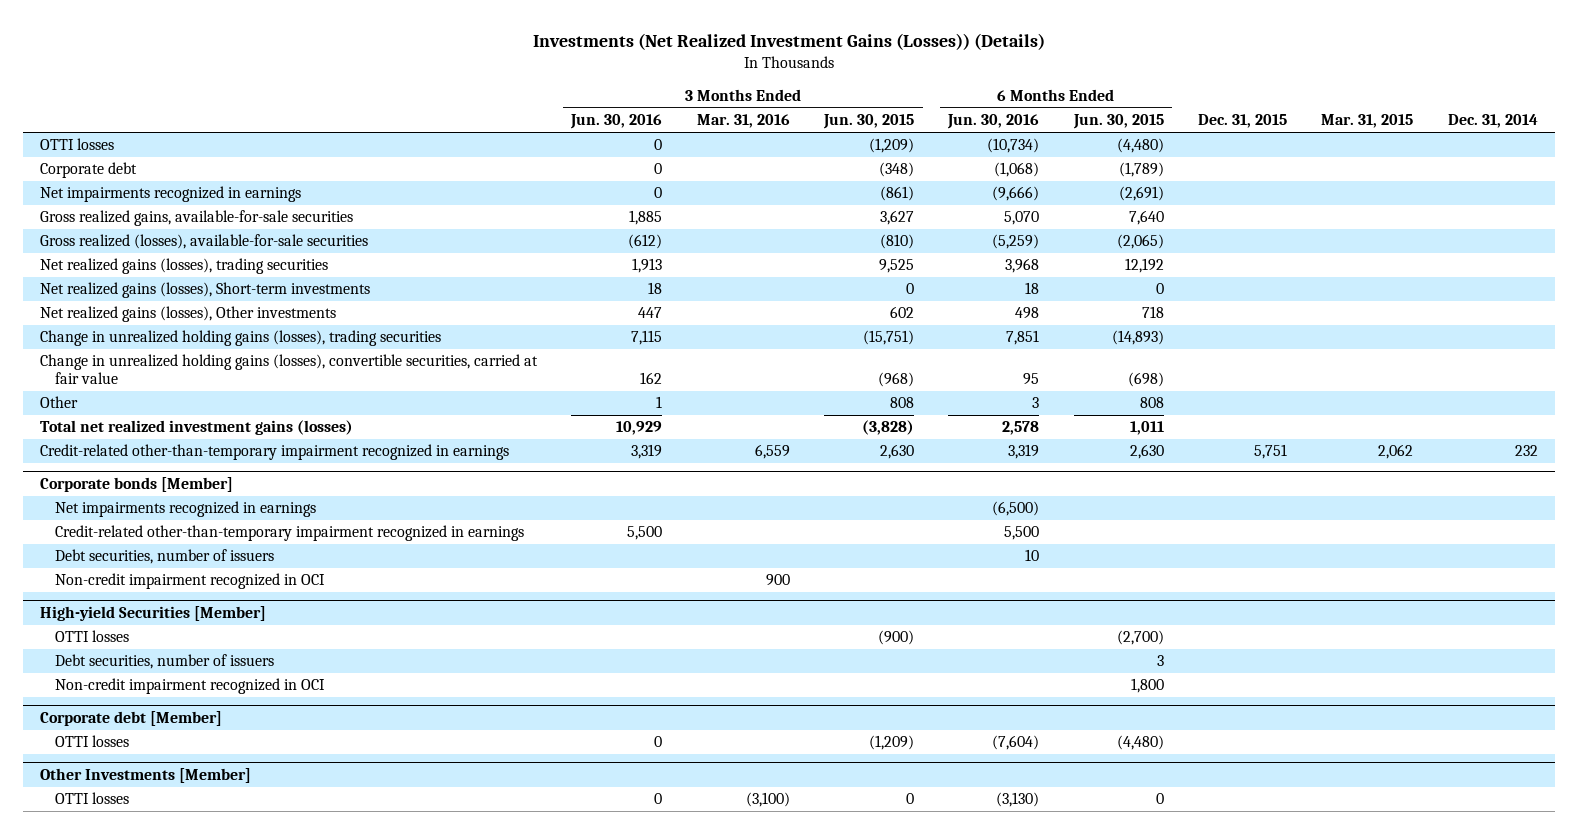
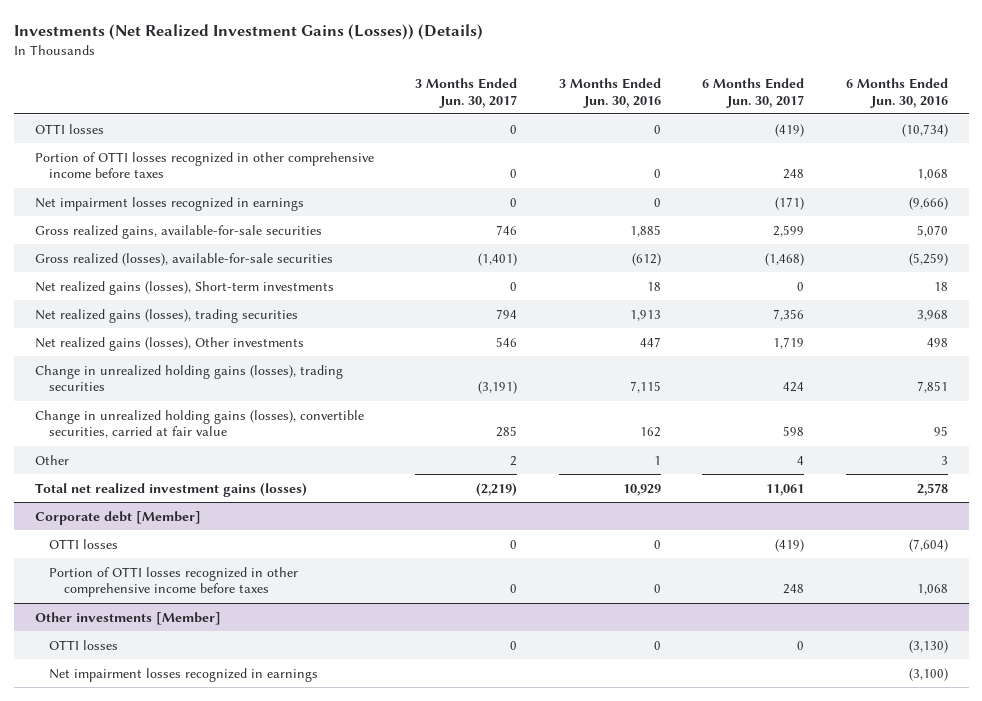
[696,114,790,129] Mar. 31, 2016 -> none
[823,114,915,130] Jun. 30, 2015 -> none
[1072,114,1164,130] Jun. 30, 2015 -> none
[1198,114,1288,129] Dec. 31, 2015 -> none
[1321,114,1414,129] Mar. 31, 2015 -> none
[1447,114,1538,129] Dec. 31, 2014 -> none
none -> [415,77,518,108] 3 Months Ended Jun. 30, 2017
none -> [702,77,805,108] 6 Months Ended Jun. 30, 2017
[40,162,138,179] Corporate debt -> none
none -> [34,151,374,179] Portion of OTTI losses recognized in other comprehensive income before taxes
[40,186,302,203] Net impairments recognized in earnings -> [34,196,304,211] Net impairment losses recognized in earnings
[40,258,329,275] Net realized gains (losses), trading securities -> [34,308,298,323] Net realized gains (losses), trading securities
[40,444,510,461] Credit-related other-than-temporary impairment recognized in earnings -> none
[40,477,234,493] Corporate bonds [Member] -> none
[55,501,317,518] Net impairments recognized in earnings -> none
[55,525,525,542] Credit-related other-than-temporary impairment recognized in earnings -> none
[55,549,275,565] Debt securities, number of issuers -> none
[55,573,326,590] Non-credit impairment recognized in OCI -> none
[40,606,267,622] High-yield Securities [Member] -> none
[55,630,130,643] OTTI losses -> none
[55,654,275,670] Debt securities, number of issuers -> none
[55,678,326,695] Non-credit impairment recognized in OCI -> none
none -> [49,566,299,598] Portion of OTTI losses recognized in other comprehensive income before taxes
[40,768,252,784] Other Investments [Member] -> [34,611,221,625] Other investments [Member]
none -> [49,667,319,682] Net impairment losses recognized in earnings

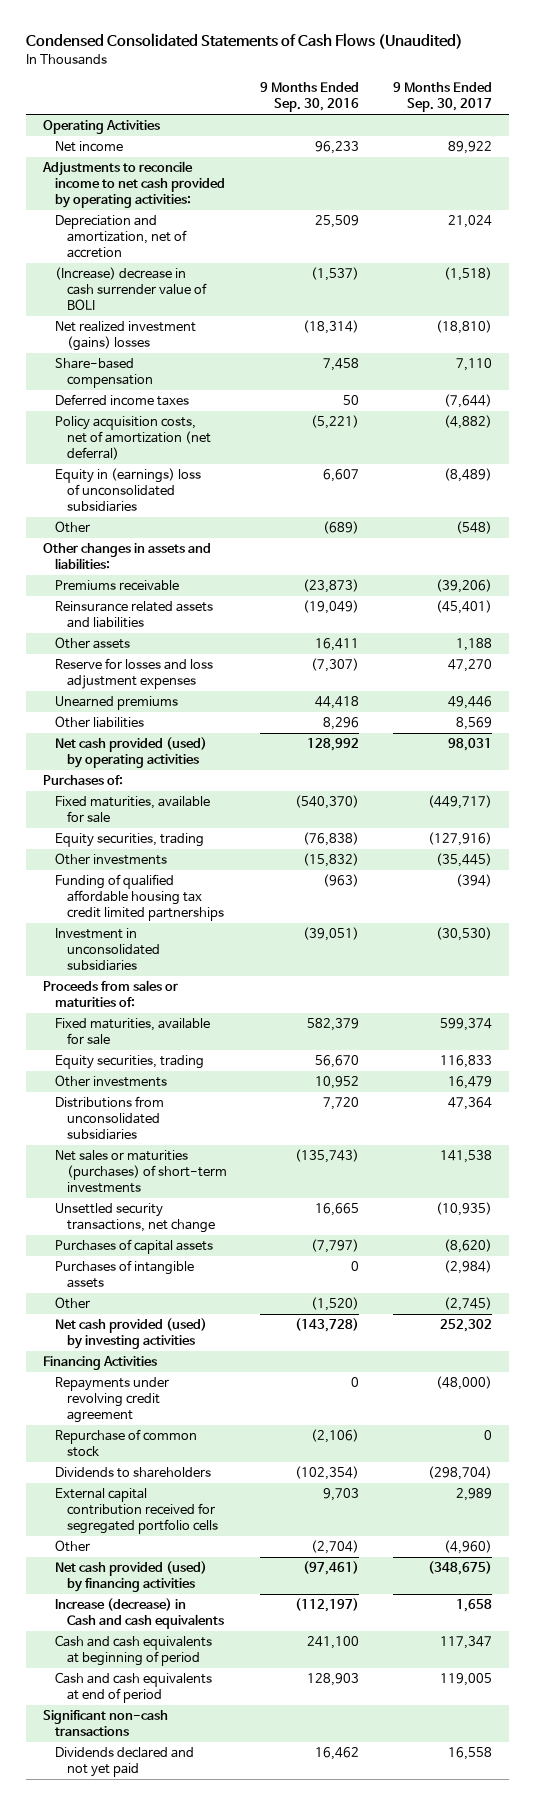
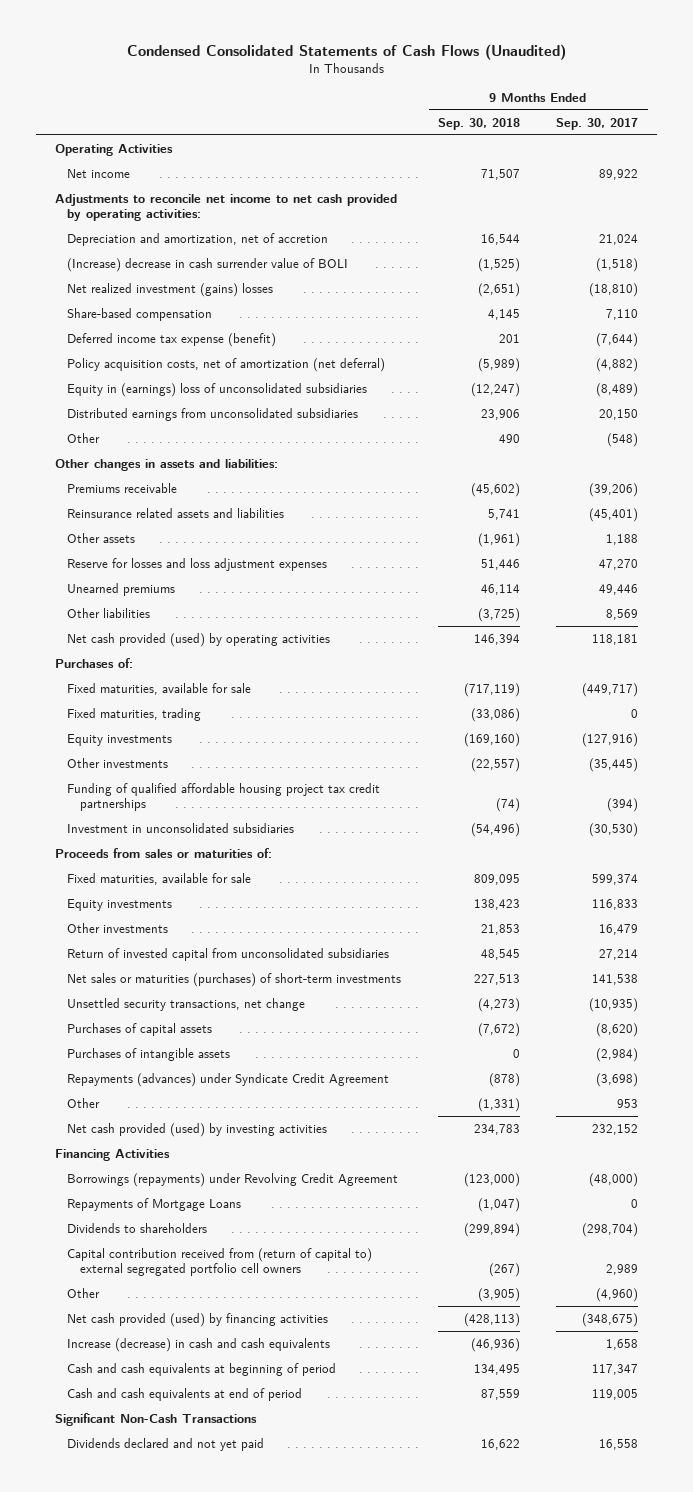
[260,82,360,113] 9 Months Ended Sep. 30, 2016 -> none
none -> [437,117,520,130] Sep. 30, 2018
[41,161,225,209] Adjustments to reconcile income to net cash provided by operating activities: -> [54,193,397,221] Adjustments to reconcile net income to net cash provided by operating activities:
[54,394,189,407] Deferred income taxes -> [67,332,277,347] Deferred income tax expense (benefit)
none -> [67,407,359,421] Distributed earnings from unconsolidated subsidiaries
[448,738,493,752] 98,031 -> [592,633,639,645] 118,181
[54,833,204,848] Equity securities, trading -> [67,707,202,721] Fixed maturities, trading
[428,832,493,847] (127,916) -> [631,708,639,718] 0
none -> [67,733,173,746] Equity investments
[54,874,224,922] Funding of qualified affordable housing tax credit limited partnerships -> [67,782,381,811] Funding of qualified affordable housing project tax credit partnerships
[54,1055,204,1070] Equity securities, trading -> [67,898,173,911] Equity investments
[54,1096,164,1141] Distributions from unconsolidated subsidiaries -> none
none -> [67,947,390,961] Return of invested capital from unconsolidated subsidiaries
none -> [67,1072,390,1087] Repayments (advances) under Syndicate Credit Agreement
[444,1297,493,1312] (2,745) -> [617,1098,639,1108] 953
[440,1319,493,1333] 252,302 -> [592,1123,639,1135] 232,152
[54,1429,197,1458] Repurchase of common stock -> none
[54,1377,169,1424] Repayments under revolving credit agreement -> [67,1172,399,1187] Borrowings (repayments) under Revolving Credit Agreement
none -> [67,1197,242,1211] Repayments of Mortgage Loans
[54,1488,218,1535] External capital contribution received for segregated portfolio cells -> [67,1247,373,1276] Capital contribution received from (return of capital to) external segregated portfolio cell owners
[54,1598,224,1630] Increase (decrease) in Cash and cash equivalents -> [67,1337,331,1352] Increase (decrease) in cash and cash equivalents
[42,1710,168,1737] Significant non-cash transactions -> [54,1412,257,1426] Significant Non-Cash Transactions

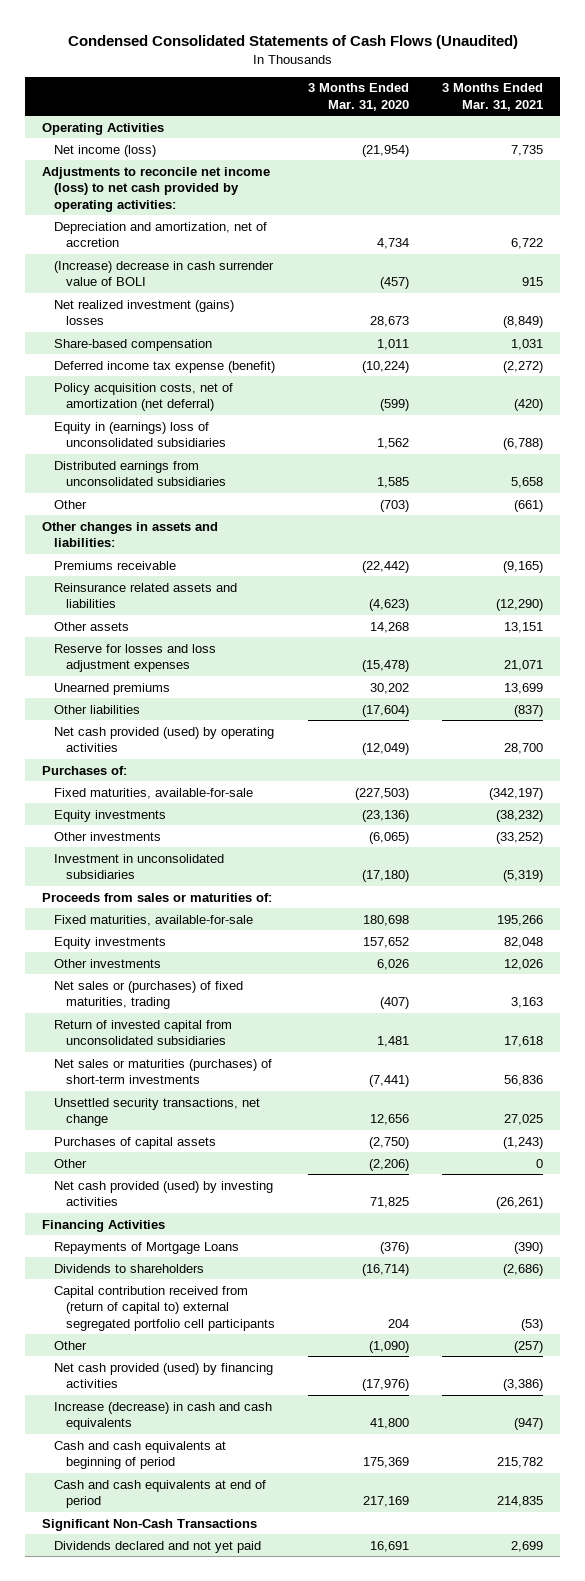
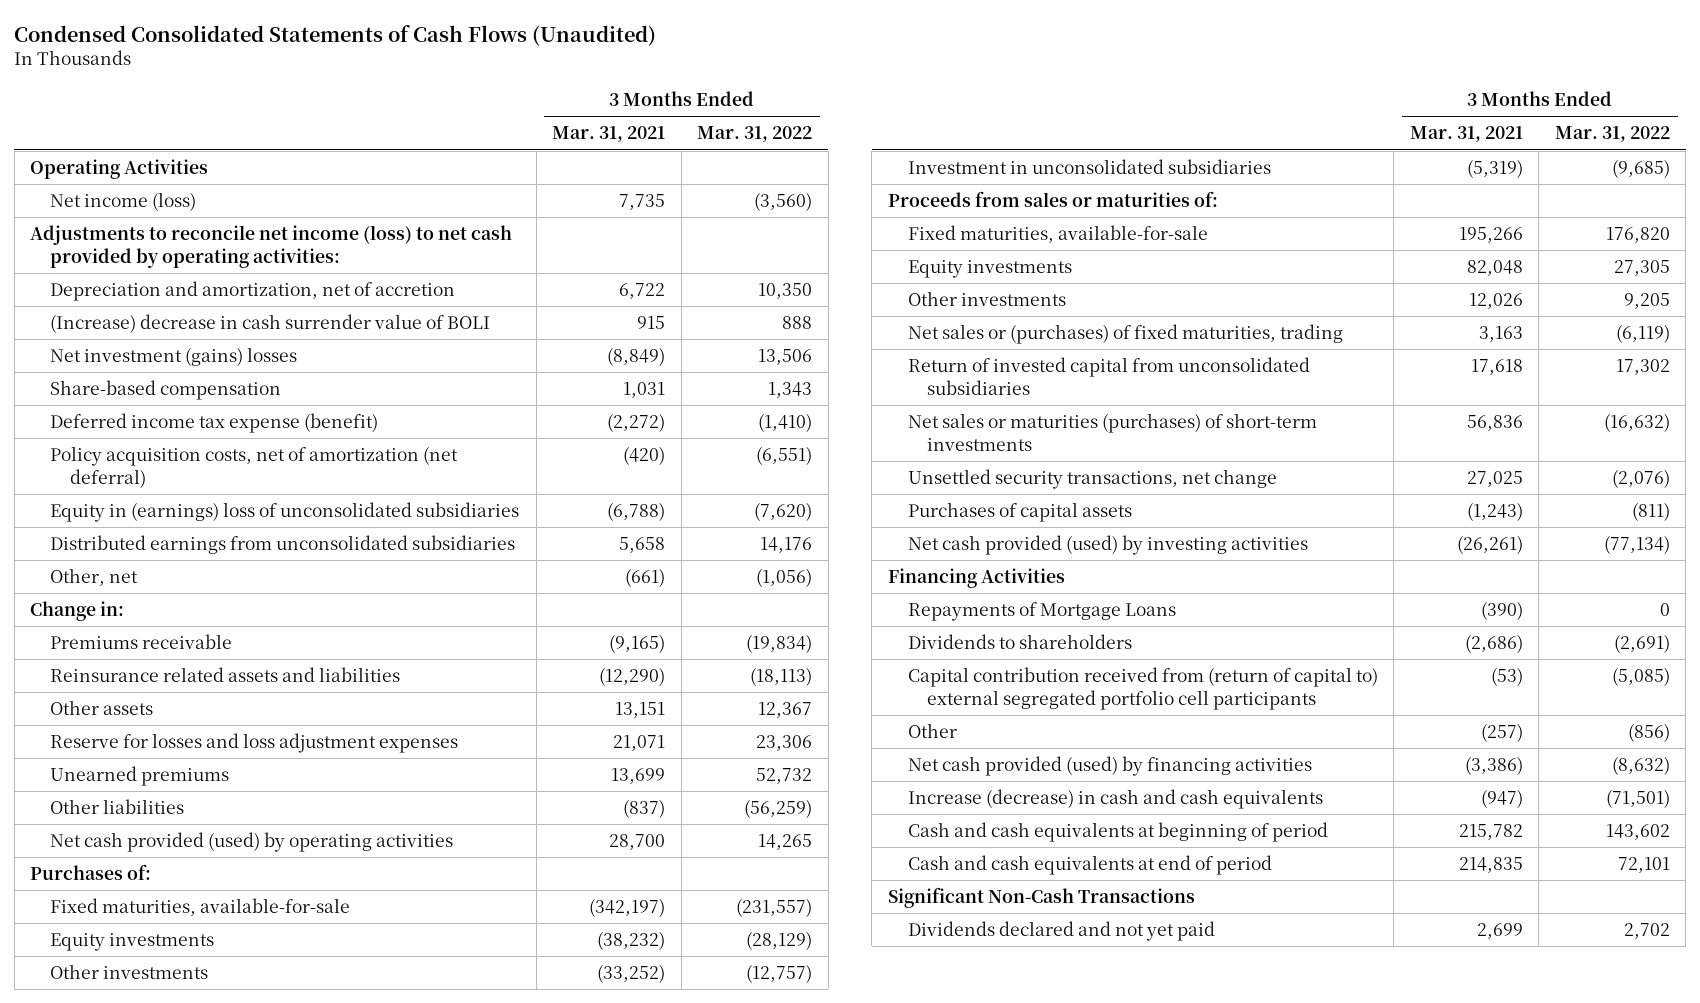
[308,83,410,111] 3 Months Ended Mar. 31, 2020 -> none
none -> [697,126,813,143] Mar. 31, 2022
[53,299,234,326] Net realized investment (gains) losses -> [50,347,298,367] Net investment (gains) losses
[53,499,87,509] Other -> [50,568,139,587] Other, net
[41,521,218,548] Other changes in assets and liabilities: -> [30,601,125,622] Change in:
[53,1158,87,1168] Other -> none

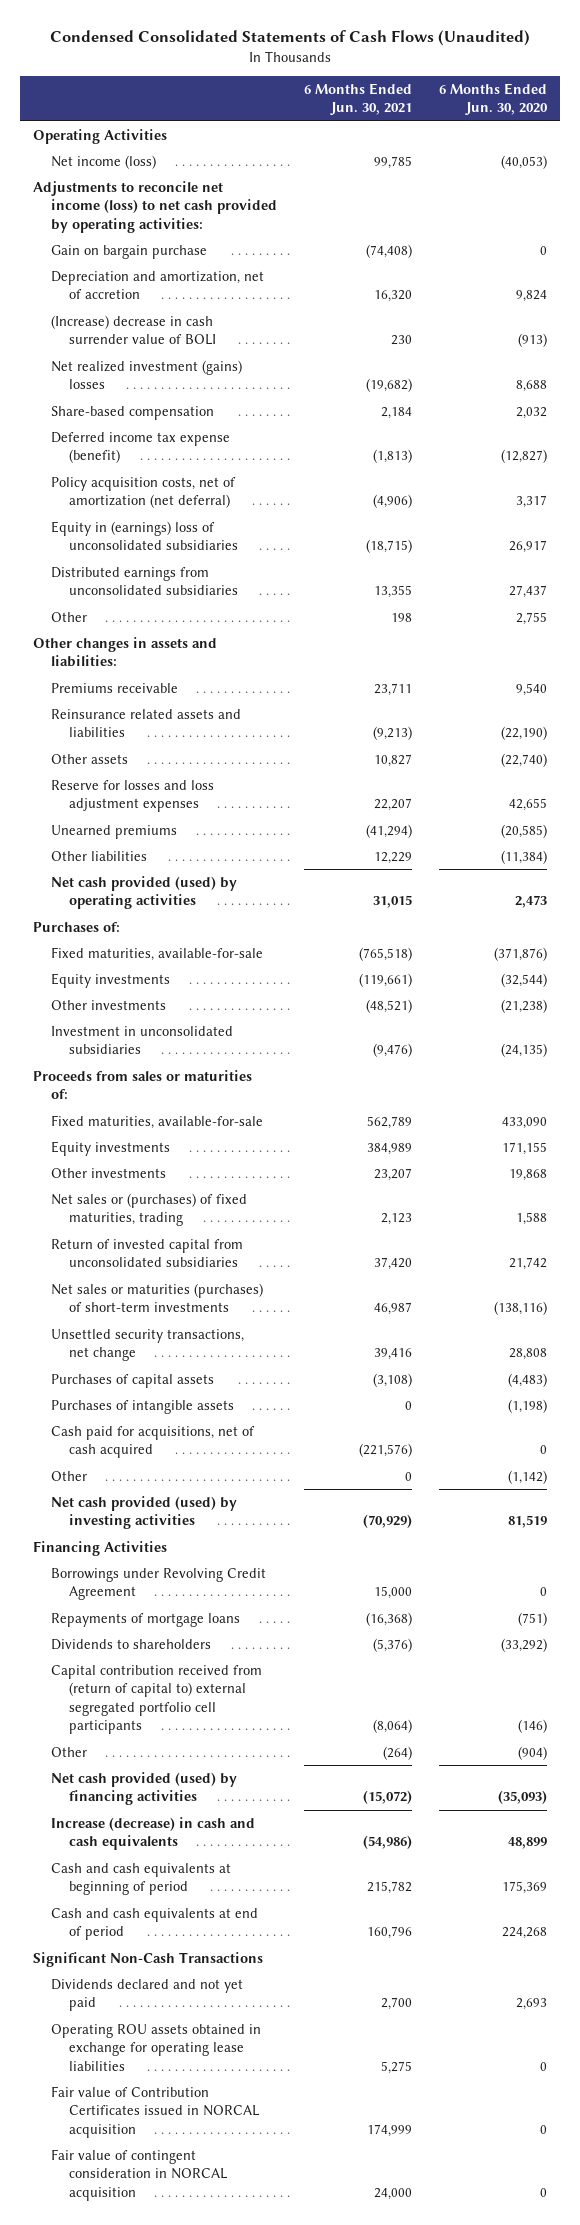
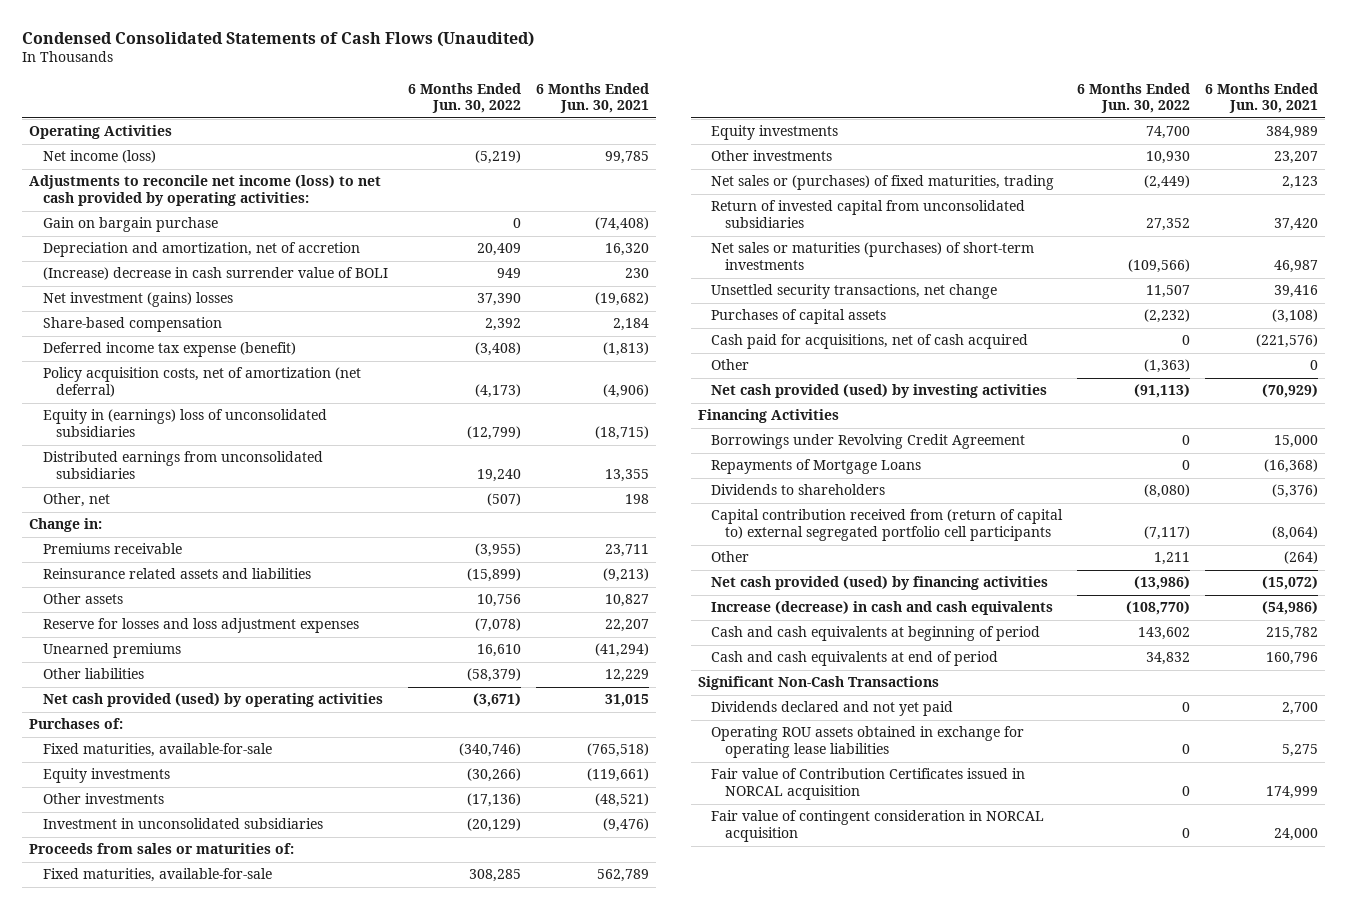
[438,82,548,116] 6 Months Ended Jun. 30, 2020 -> none
none -> [408,82,522,114] 6 Months Ended Jun. 30, 2022
[50,359,242,390] Net realized investment (gains) losses -> [42,292,233,308] Net investment (gains) losses
[50,611,87,622] Other -> [42,493,110,508] Other, net
[33,636,218,668] Other changes in assets and liabilities: -> [29,518,103,533] Change in:
[50,1399,234,1414] Purchases of intangible assets -> none
[50,1612,240,1627] Repayments of mortgage loans -> [711,459,922,475] Repayments of Mortgage Loans

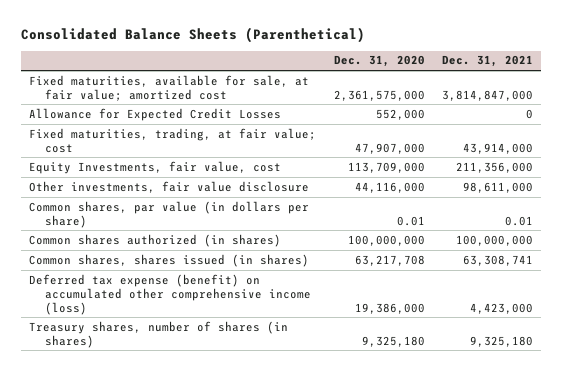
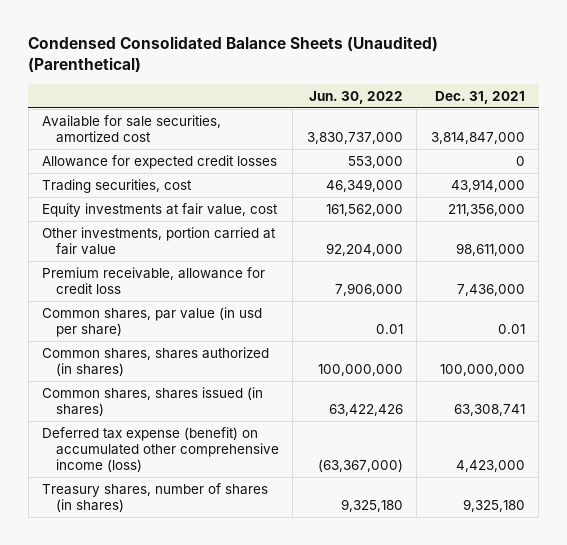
[20,26,365,43] Consolidated Balance Sheets (Parenthetical) -> [28,36,439,74] Condensed Consolidated Balance Sheets (Unaudited) (Parenthetical)
[333,55,425,68] Dec. 31, 2020 -> none
none -> [308,90,403,104] Jun. 30, 2022
[29,74,310,101] Fixed maturities, available for sale, at fair value; amortized cost -> [42,114,222,144] Available for sale securities, amortized cost
[29,107,282,121] Allowance for Expected Credit Losses -> [42,154,278,169] Allowance for expected credit losses
[29,127,317,153] Fixed maturities, trading, at fair value; cost -> [42,178,193,193] Trading securities, cost
[29,160,282,174] Equity Investments, fair value, cost -> [42,202,279,217] Equity investments at fair value, cost
[29,180,310,193] Other investments, fair value disclosure -> [42,226,277,256] Other investments, portion carried at fair value
none -> [42,266,266,295] Premium receivable, allowance for credit loss
[29,200,310,228] Common shares, par value (in dollars per share) -> [42,306,263,338] Common shares, par value (in usd per share)
[29,233,282,247] Common shares authorized (in shares) -> [42,346,270,377] Common shares, shares authorized (in shares)

